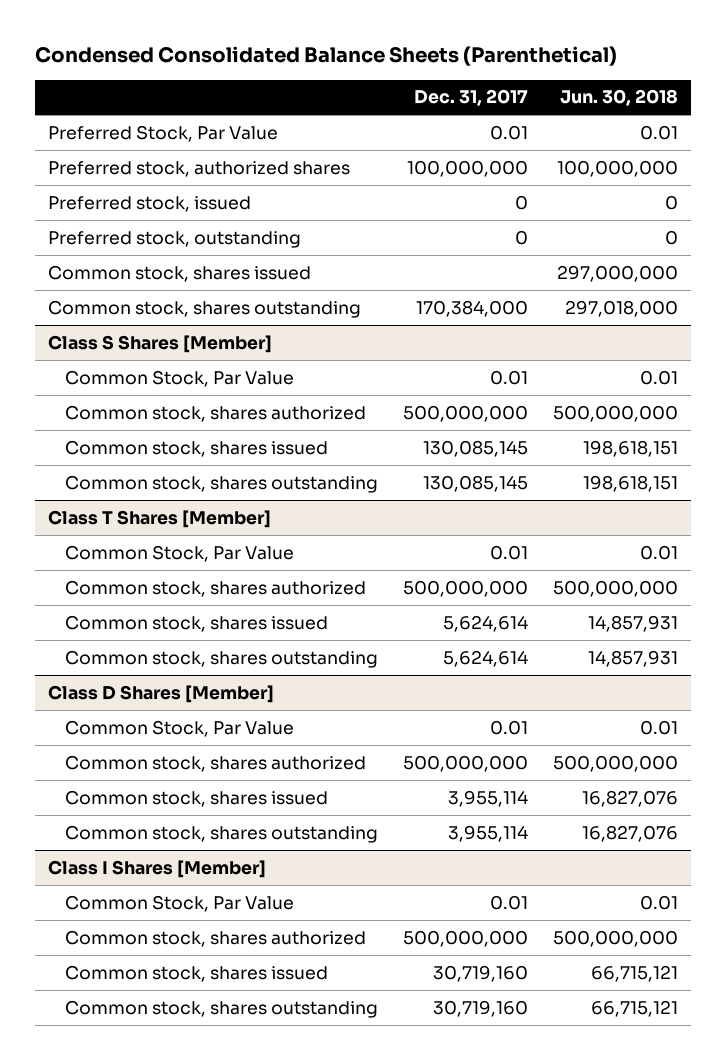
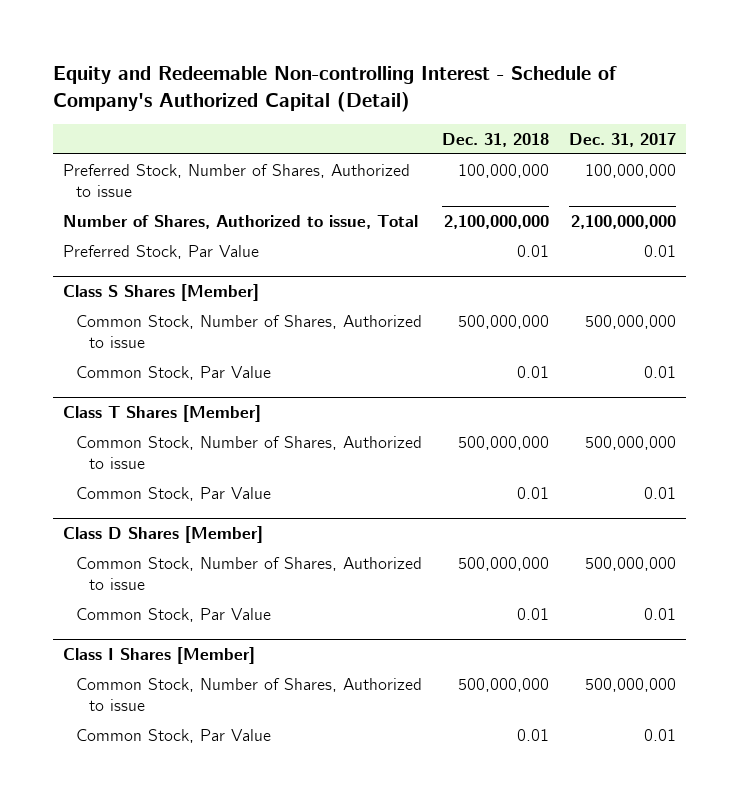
[35,46,618,67] Condensed Consolidated Balance Sheets (Parenthetical) -> [53,65,618,112] Equity and Redeemable Non-controlling Interest - Schedule of Company's Authorized Capital (Detail)
[560,89,679,107] Jun. 30, 2018 -> none
none -> [442,132,550,147] Dec. 31, 2018
none -> [63,163,411,197] Preferred Stock, Number of Shares, Authorized to issue
none -> [63,214,419,229] Number of Shares, Authorized to issue, Total
[47,160,350,177] Preferred stock, authorized shares -> none
[47,195,251,212] Preferred stock, issued -> none
[47,230,301,248] Preferred stock, outstanding -> none
[47,264,311,282] Common stock, shares issued -> none
[47,299,361,318] Common stock, shares outstanding -> none
none -> [76,314,423,348] Common Stock, Number of Shares, Authorized to issue
[64,404,366,422] Common stock, shares authorized -> none
[64,439,328,457] Common stock, shares issued -> none
[64,474,378,493] Common stock, shares outstanding -> none
none -> [76,435,423,469] Common Stock, Number of Shares, Authorized to issue
[64,579,366,597] Common stock, shares authorized -> none
[64,614,328,632] Common stock, shares issued -> none
[64,649,378,668] Common stock, shares outstanding -> none
none -> [76,556,423,590] Common Stock, Number of Shares, Authorized to issue
[64,754,366,772] Common stock, shares authorized -> none
[64,789,328,807] Common stock, shares issued -> none
[64,824,378,843] Common stock, shares outstanding -> none
none -> [76,677,423,711] Common Stock, Number of Shares, Authorized to issue
[64,929,366,947] Common stock, shares authorized -> none
[64,964,328,982] Common stock, shares issued -> none
[64,999,378,1018] Common stock, shares outstanding -> none

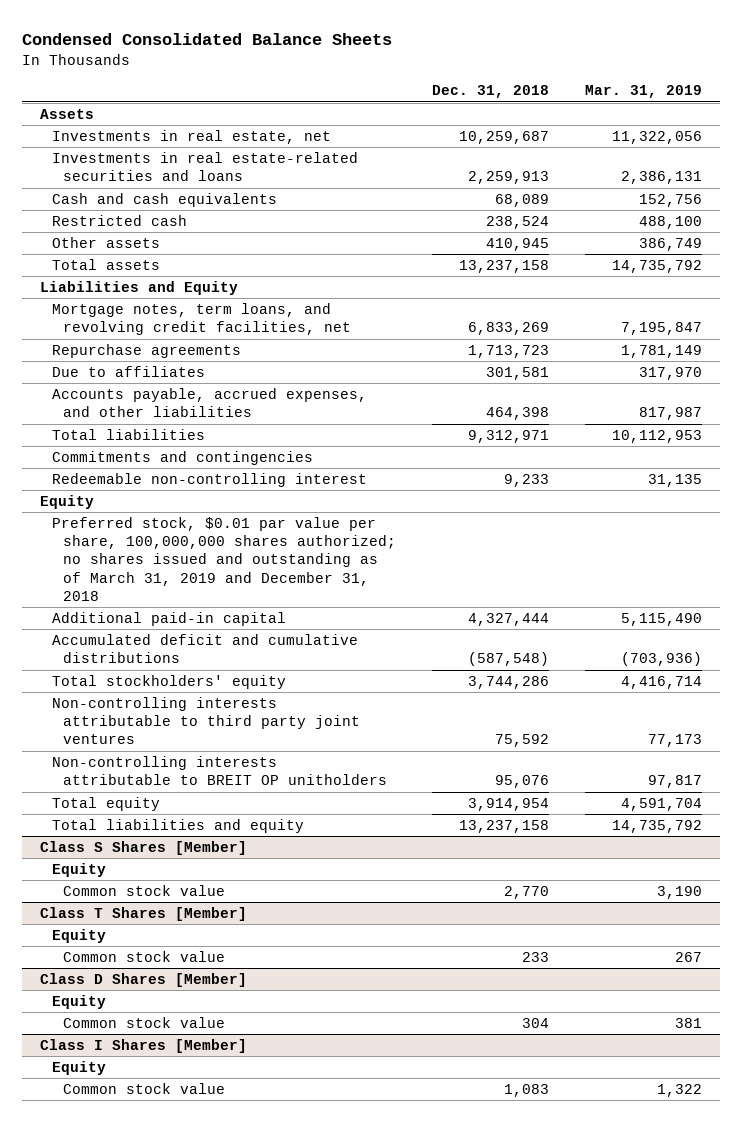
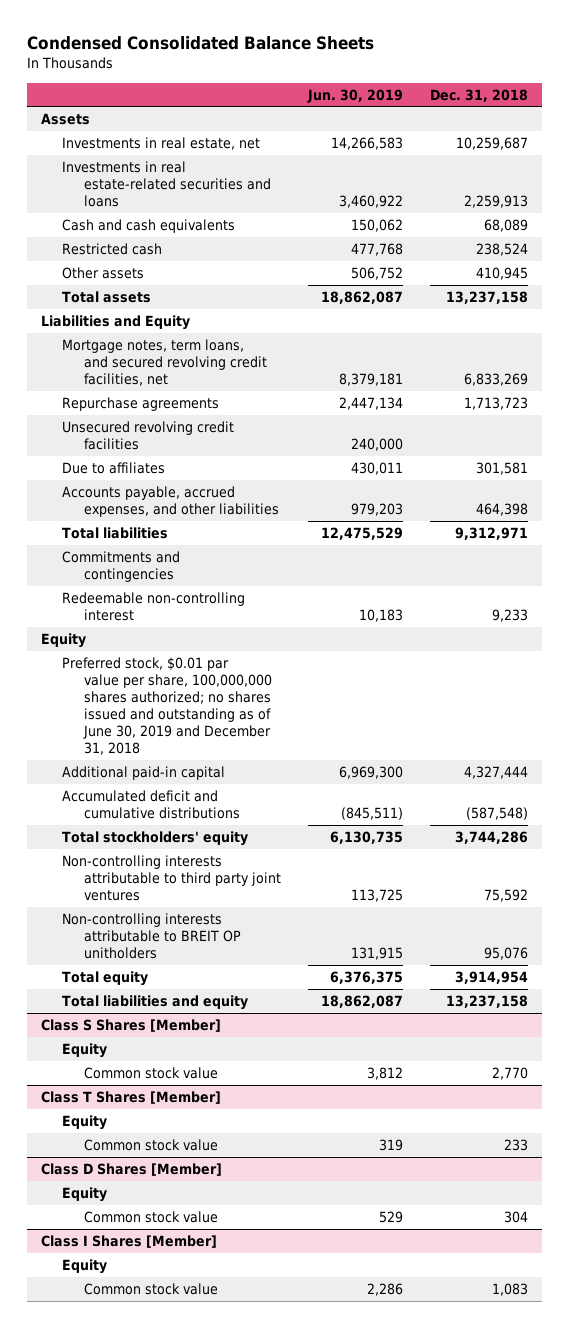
[585,85,703,99] Mar. 31, 2019 -> none
none -> [307,88,404,103] Jun. 30, 2019
[51,303,352,336] Mortgage notes, term loans, and revolving credit facilities, net -> [62,339,268,387] Mortgage notes, term loans, and secured revolving credit facilities, net
none -> [62,421,235,451] Unsecured revolving credit facilities
[51,517,397,601] Preferred stock, $0.01 par value per share, 100,000,000 shares authorized; no shares issued and outstanding as of March 31, 2019 and December 31, 2018 -> [62,657,273,756] Preferred stock, $0.01 par value per share, 100,000,000 shares authorized; no shares issued and outstanding as of June 30, 2019 and December 31, 2018

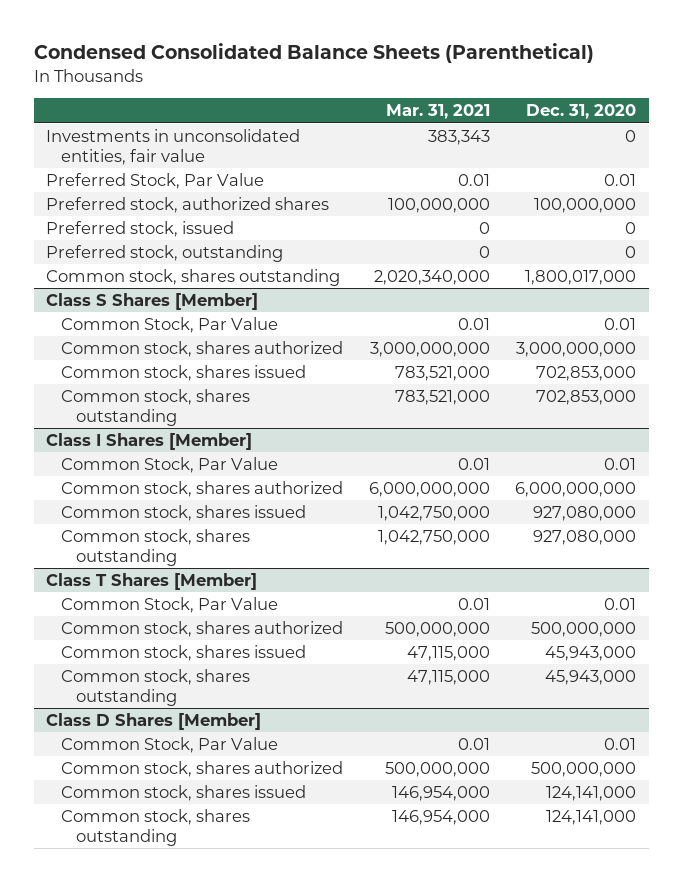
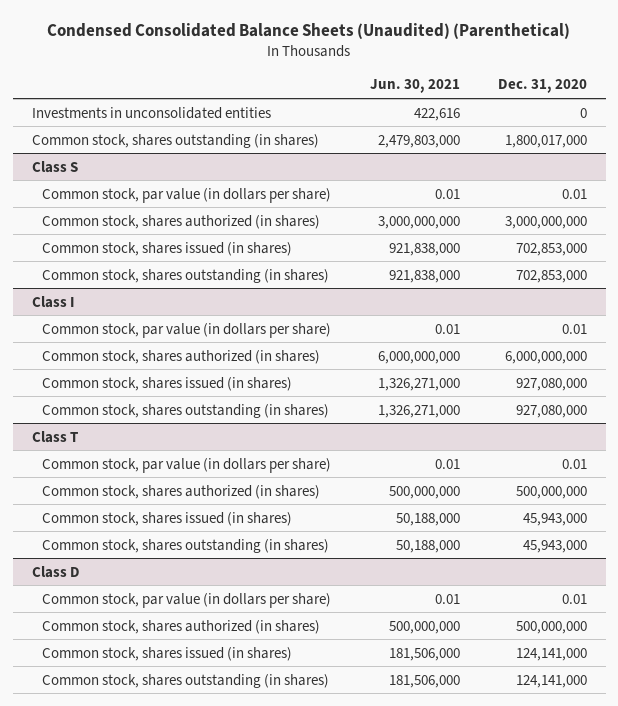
[33,43,594,64] Condensed Consolidated Balance Sheets (Parenthetical) -> [47,22,571,39] Condensed Consolidated Balance Sheets (Unaudited) (Parenthetical)
[385,104,490,120] Mar. 31, 2021 -> none
none -> [369,79,460,94] Jun. 30, 2021
[46,172,265,189] Preferred Stock, Par Value -> none
[46,196,330,213] Preferred stock, authorized shares -> none
[46,220,235,237] Preferred stock, issued -> none
[46,244,284,262] Preferred stock, outstanding -> none
[46,128,301,165] Investments in unconsolidated entities, fair value -> [31,106,271,119] Investments in unconsolidated entities
[46,268,341,286] Common stock, shares outstanding -> [31,133,319,148] Common stock, shares outstanding (in shares)
[46,292,259,310] Class S Shares [Member] -> [31,160,78,173] Class S
[61,316,279,333] Common Stock, Par Value -> [42,187,332,203] Common stock, par value (in dollars per share)
[61,340,344,357] Common stock, shares authorized -> [42,214,321,229] Common stock, shares authorized (in shares)
[61,364,307,381] Common stock, shares issued -> [42,241,293,256] Common stock, shares issued (in shares)
[61,388,251,426] Common stock, shares outstanding -> [42,268,330,283] Common stock, shares outstanding (in shares)
[46,432,253,450] Class I Shares [Member] -> [31,295,75,308] Class I
[61,456,279,473] Common Stock, Par Value -> [42,322,332,338] Common stock, par value (in dollars per share)
[61,480,344,497] Common stock, shares authorized -> [42,349,321,364] Common stock, shares authorized (in shares)
[61,504,307,521] Common stock, shares issued -> [42,376,293,391] Common stock, shares issued (in shares)
[61,528,251,566] Common stock, shares outstanding -> [42,403,330,418] Common stock, shares outstanding (in shares)
[46,572,258,590] Class T Shares [Member] -> [31,430,78,443] Class T
[61,596,279,613] Common Stock, Par Value -> [42,457,332,473] Common stock, par value (in dollars per share)
[61,620,344,637] Common stock, shares authorized -> [42,484,321,499] Common stock, shares authorized (in shares)
[61,644,307,661] Common stock, shares issued -> [42,511,293,526] Common stock, shares issued (in shares)
[61,668,251,706] Common stock, shares outstanding -> [42,538,330,553] Common stock, shares outstanding (in shares)
[46,712,262,730] Class D Shares [Member] -> [31,565,80,578] Class D
[61,736,279,753] Common Stock, Par Value -> [42,592,332,608] Common stock, par value (in dollars per share)
[61,760,344,777] Common stock, shares authorized -> [42,619,321,634] Common stock, shares authorized (in shares)
[61,784,307,801] Common stock, shares issued -> [42,646,293,661] Common stock, shares issued (in shares)
[61,808,251,846] Common stock, shares outstanding -> [42,673,330,688] Common stock, shares outstanding (in shares)

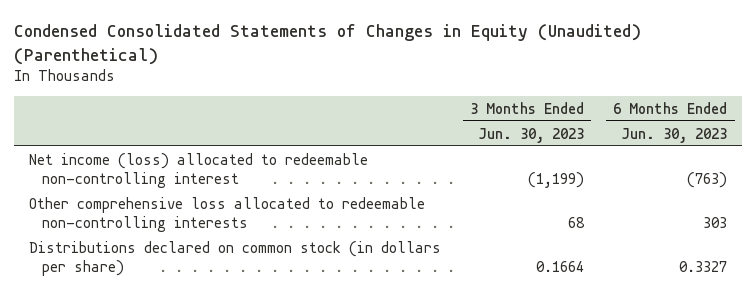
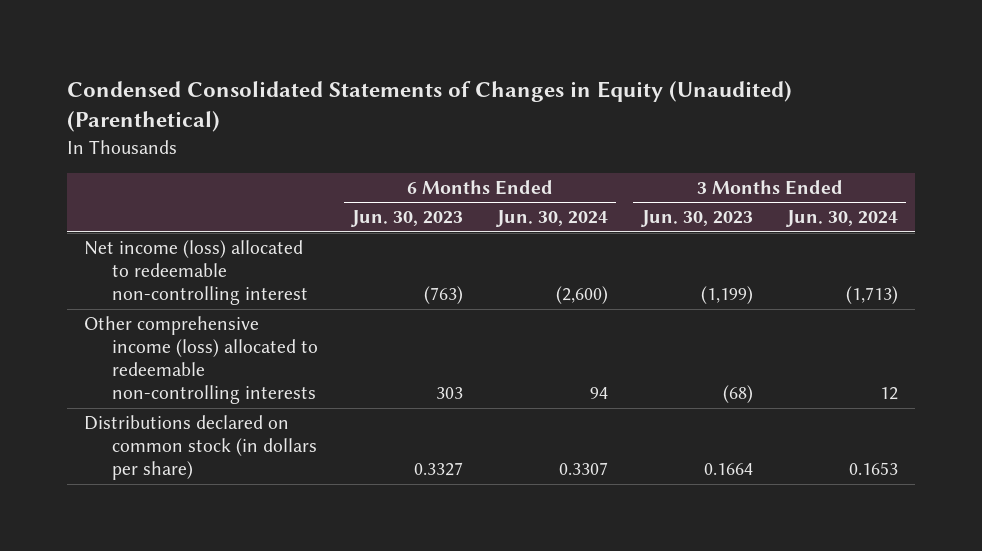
none -> [495,210,608,228] Jun. 30, 2024
none -> [785,210,898,228] Jun. 30, 2024
[28,196,425,233] Other comprehensive loss allocated to redeemable non-controlling interests -> [84,315,319,405] Other comprehensive income (loss) allocated to redeemable non-controlling interests
[567,217,585,229] 68 -> [722,385,753,404] (68)

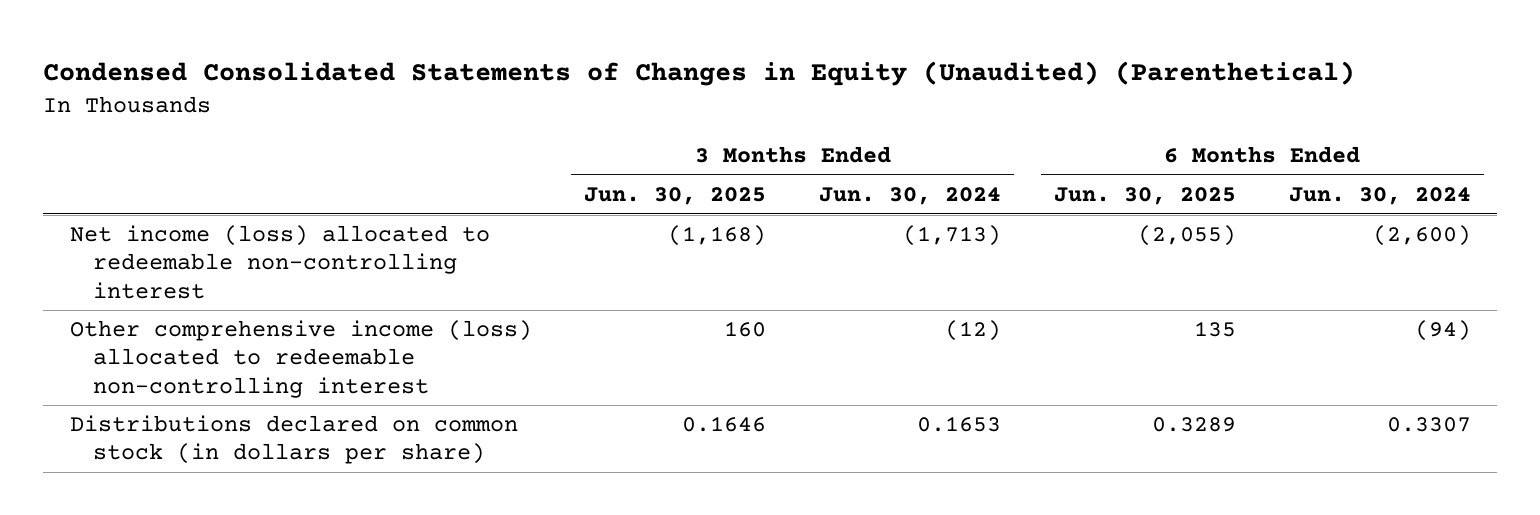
[350,210,463,228] Jun. 30, 2023 -> none
[640,210,753,228] Jun. 30, 2023 -> none
none -> [584,186,767,205] Jun. 30, 2025
none -> [1053,186,1236,205] Jun. 30, 2025
[84,315,319,405] Other comprehensive income (loss) allocated to redeemable non-controlling interests -> [69,320,532,398] Other comprehensive income (loss) allocated to redeemable non-controlling interest
[589,387,608,400] 94 -> [1414,320,1471,342] (94)
[879,387,898,401] 12 -> [945,320,1002,342] (12)

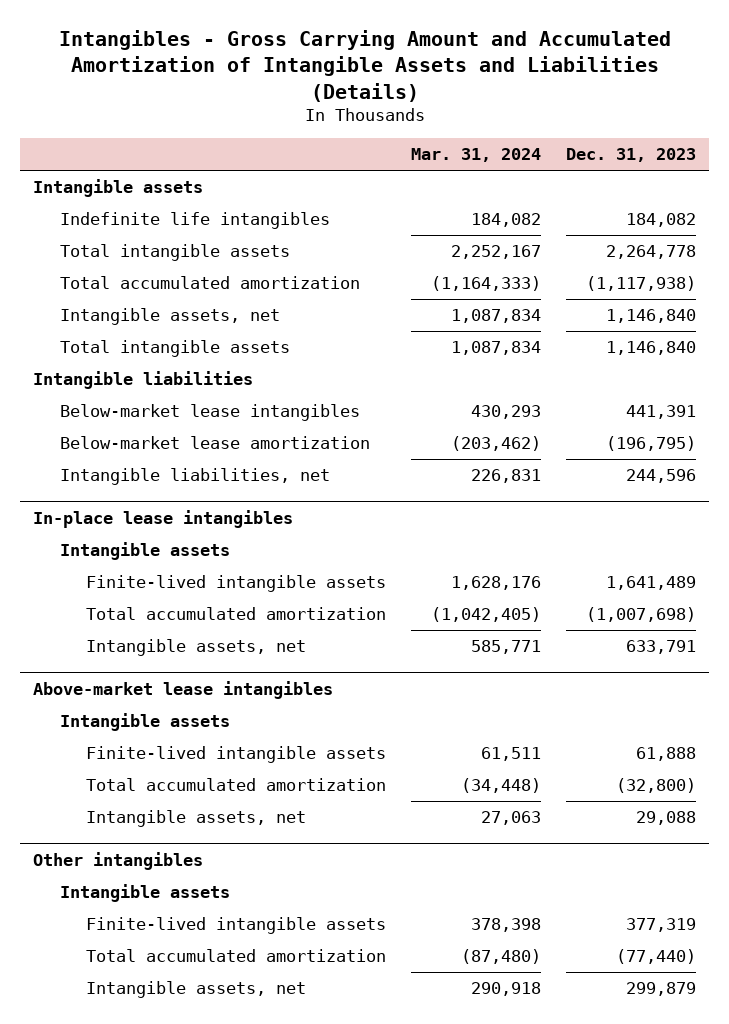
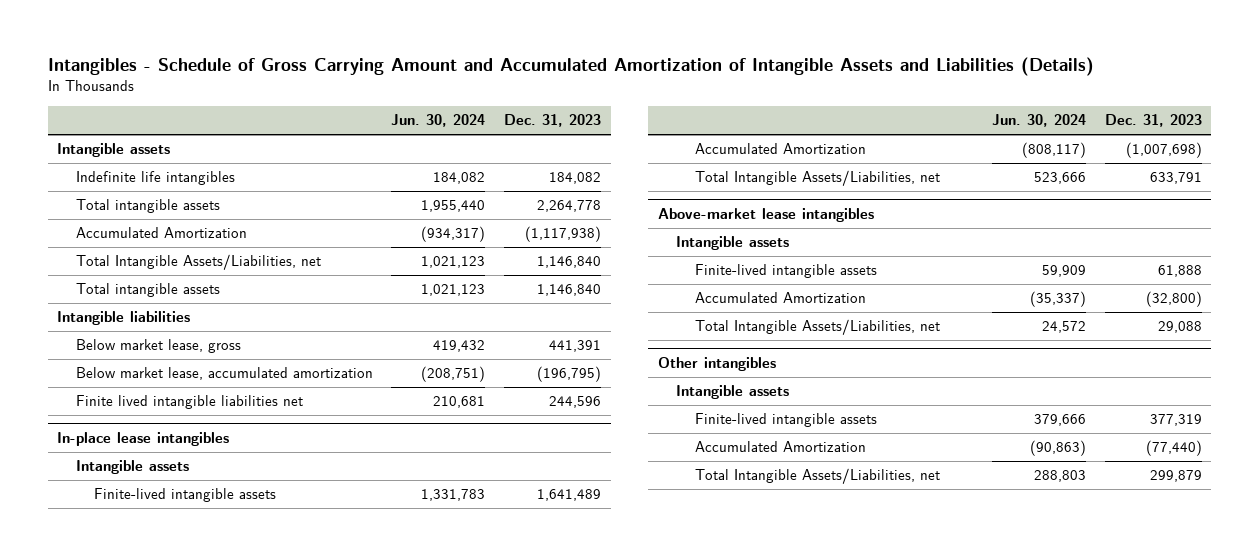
[58,30,671,102] Intangibles - Gross Carrying Amount and Accumulated Amortization of Intangible Assets and Liabilities (Details) -> [47,56,1094,76] Intangibles - Schedule of Gross Carrying Amount and Accumulated Amortization of Intangible Assets and Liabilities (Details)
[411,148,542,163] Mar. 31, 2024 -> none
none -> [391,114,486,128] Jun. 30, 2024
[59,276,360,290] Total accumulated amortization -> [75,227,247,239] Accumulated Amortization
[59,308,280,326] Intangible assets, net -> [75,254,321,271] Total Intangible Assets/Liabilities, net
[59,404,360,422] Below-market lease intangibles -> [75,339,241,354] Below market lease, gross
[59,436,370,450] Below-market lease amortization -> [75,367,373,381] Below market lease, accumulated amortization
[59,468,330,486] Intangible liabilities, net -> [75,395,303,410] Finite lived intangible liabilities net
[86,607,387,621] Total accumulated amortization -> [694,143,866,155] Accumulated Amortization
[86,639,307,657] Intangible assets, net -> [694,170,940,187] Total Intangible Assets/Liabilities, net
[86,778,387,792] Total accumulated amortization -> [694,292,866,304] Accumulated Amortization
[86,810,307,828] Intangible assets, net -> [694,319,940,336] Total Intangible Assets/Liabilities, net
[86,949,387,963] Total accumulated amortization -> [694,441,866,453] Accumulated Amortization
[86,981,307,999] Intangible assets, net -> [694,468,940,485] Total Intangible Assets/Liabilities, net

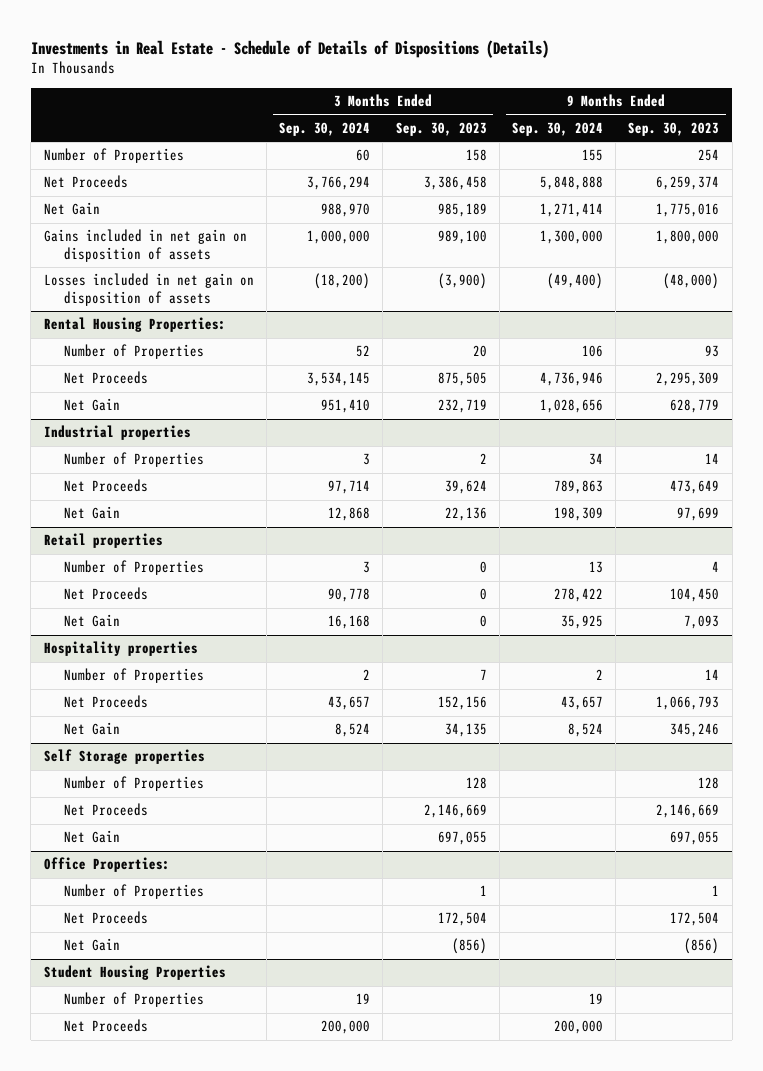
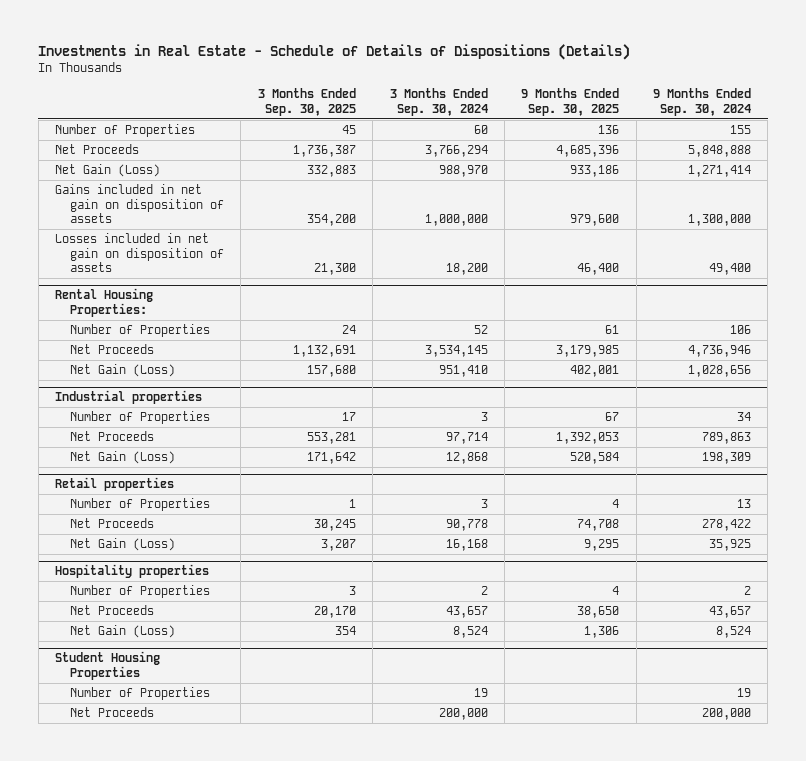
[395,121,487,136] Sep. 30, 2023 -> none
[628,121,720,136] Sep. 30, 2023 -> none
none -> [257,88,356,116] 3 Months Ended Sep. 30, 2025
none -> [521,88,620,116] 9 Months Ended Sep. 30, 2025
[43,202,100,216] Net Gain -> [54,164,160,178] Net Gain (Loss)
[314,273,371,290] (18,200) -> [445,263,488,276] 18,200
[547,273,604,290] (49,400) -> [709,263,752,276] 49,400
[63,398,120,412] Net Gain -> [70,364,176,378] Net Gain (Loss)
[63,506,120,520] Net Gain -> [70,451,176,465] Net Gain (Loss)
[63,614,120,628] Net Gain -> [70,538,176,552] Net Gain (Loss)
[43,749,205,765] Self Storage properties -> none
[63,776,204,792] Number of Properties -> none
[63,803,148,817] Net Proceeds -> none
[63,830,120,844] Net Gain -> none
[43,857,170,873] Office Properties: -> none
[63,884,204,900] Number of Properties -> none
[63,911,148,925] Net Proceeds -> none
[63,938,120,952] Net Gain -> none
[63,722,120,736] Net Gain -> [70,625,176,639] Net Gain (Loss)

